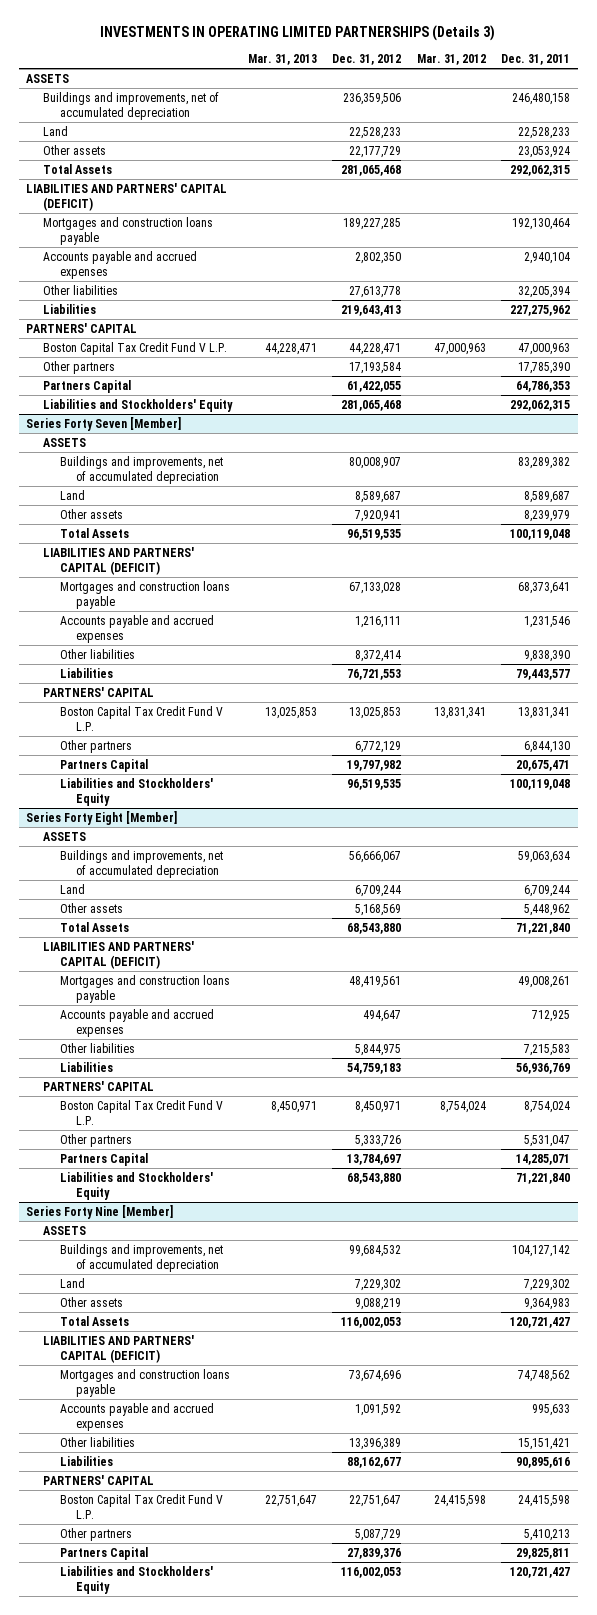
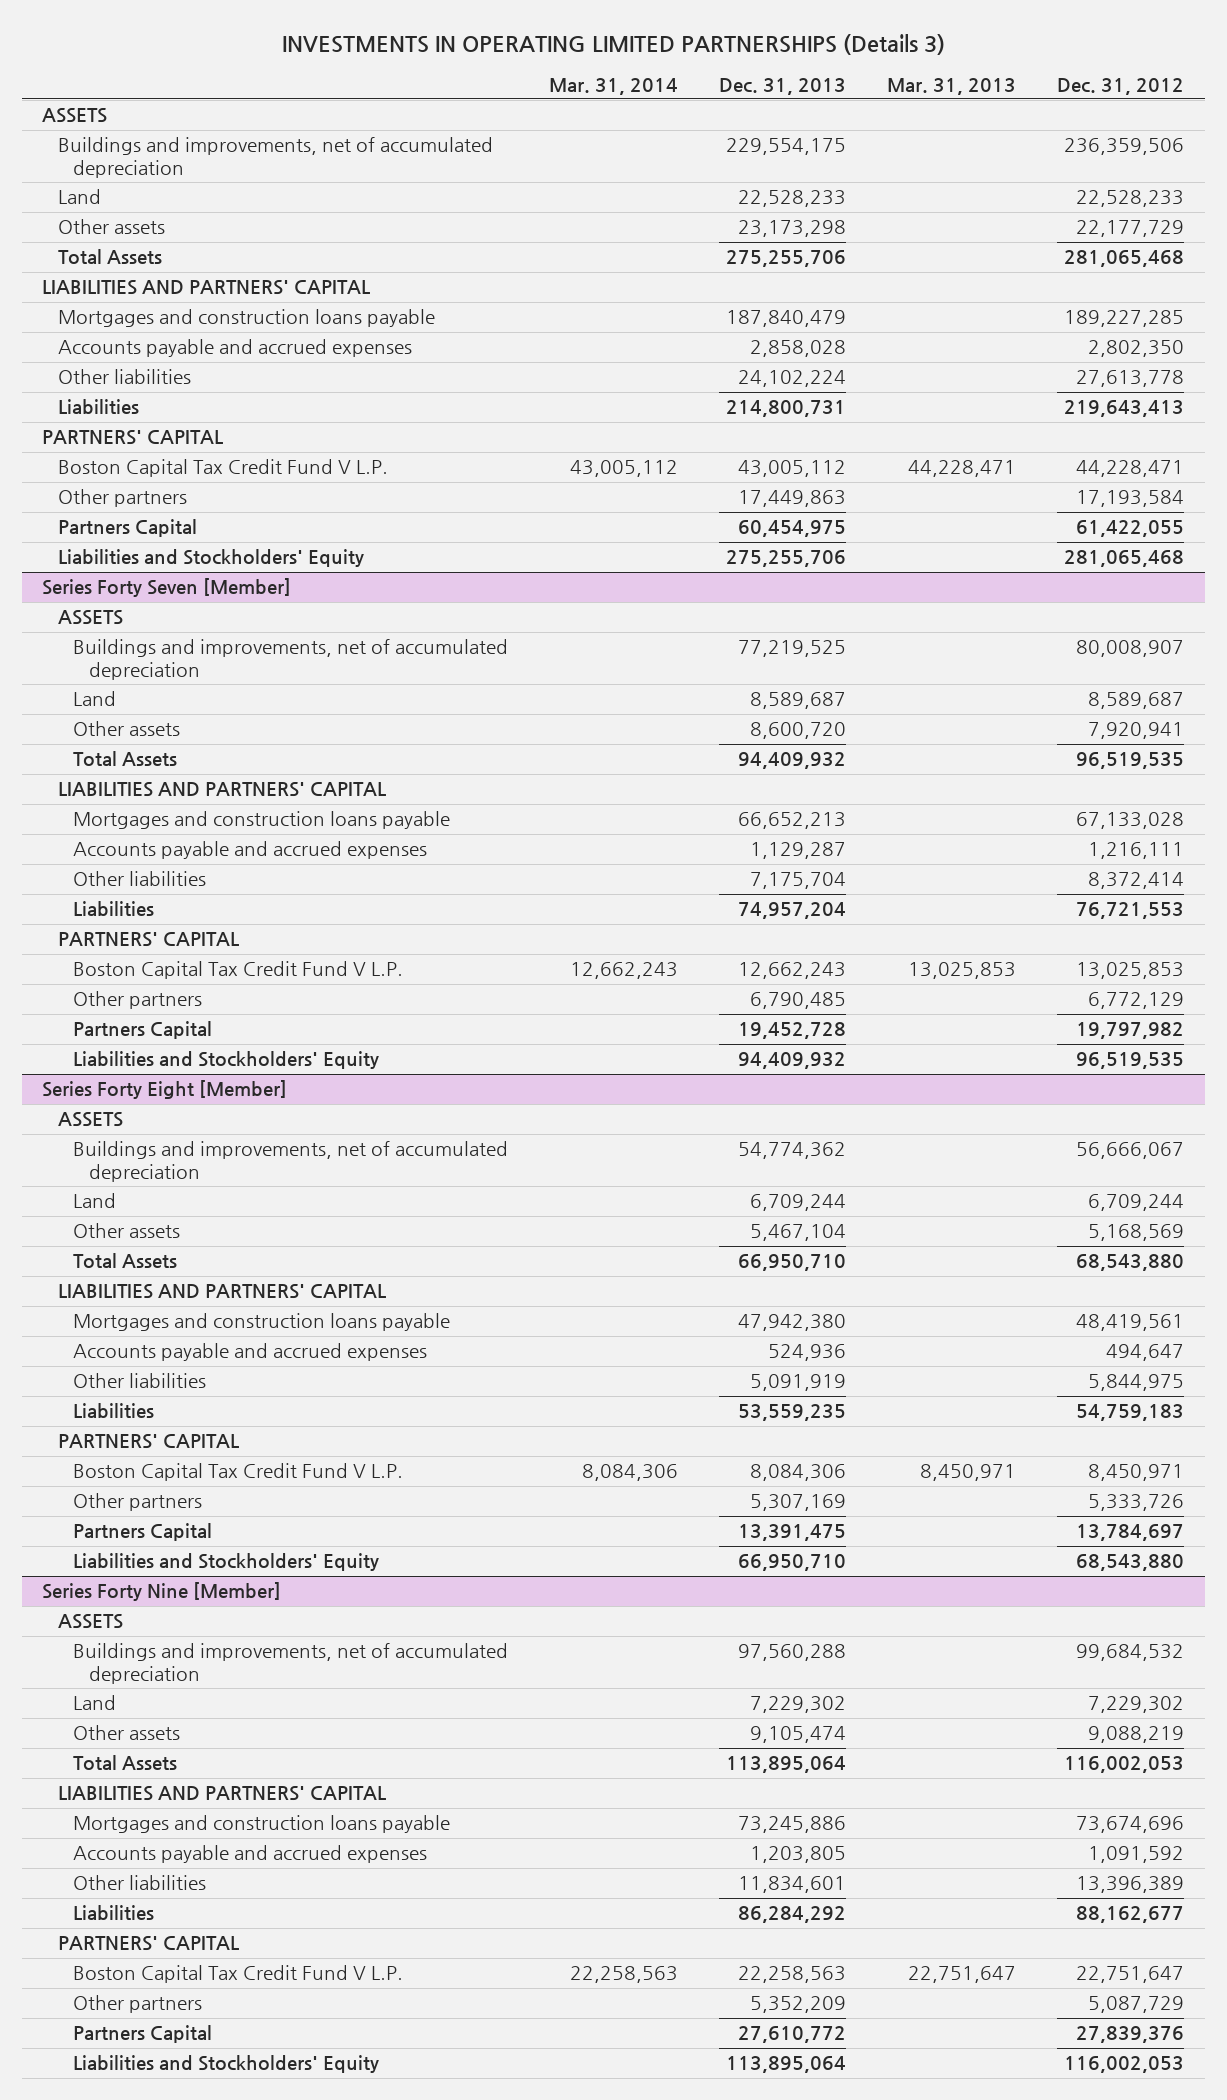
[416,54,486,66] Mar. 31, 2012 -> none
[501,54,571,66] Dec. 31, 2011 -> none
none -> [549,77,679,95] Mar. 31, 2014
none -> [719,77,847,95] Dec. 31, 2013
[26,182,228,211] LIABILITIES AND PARTNERS' CAPITAL (DEFICIT) -> [42,280,371,296] LIABILITIES AND PARTNERS' CAPITAL
[43,546,195,575] LIABILITIES AND PARTNERS' CAPITAL (DEFICIT) -> [57,782,386,798] LIABILITIES AND PARTNERS' CAPITAL
[43,940,195,969] LIABILITIES AND PARTNERS' CAPITAL (DEFICIT) -> [57,1284,386,1300] LIABILITIES AND PARTNERS' CAPITAL
[43,1334,195,1363] LIABILITIES AND PARTNERS' CAPITAL (DEFICIT) -> [57,1786,386,1802] LIABILITIES AND PARTNERS' CAPITAL

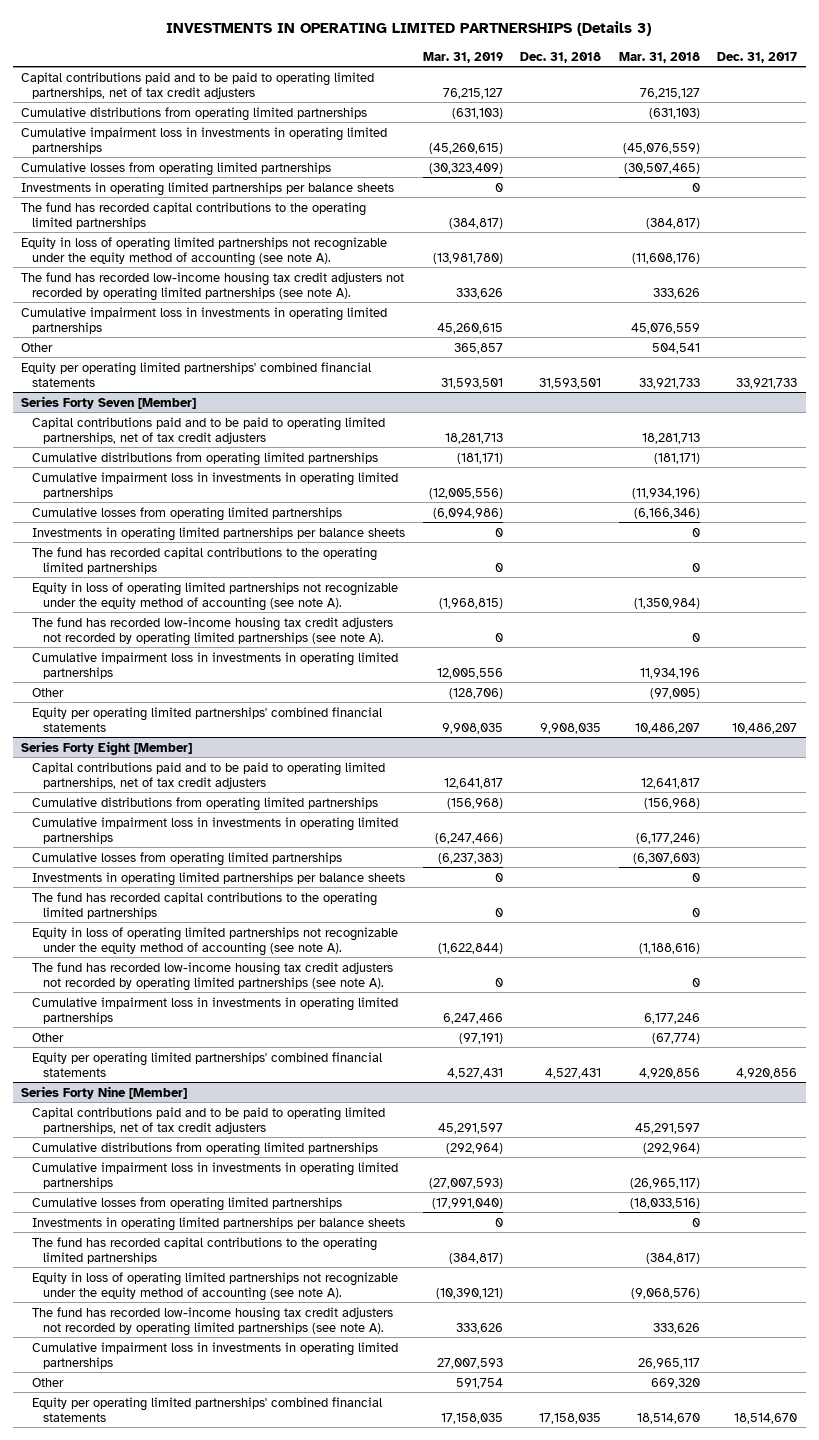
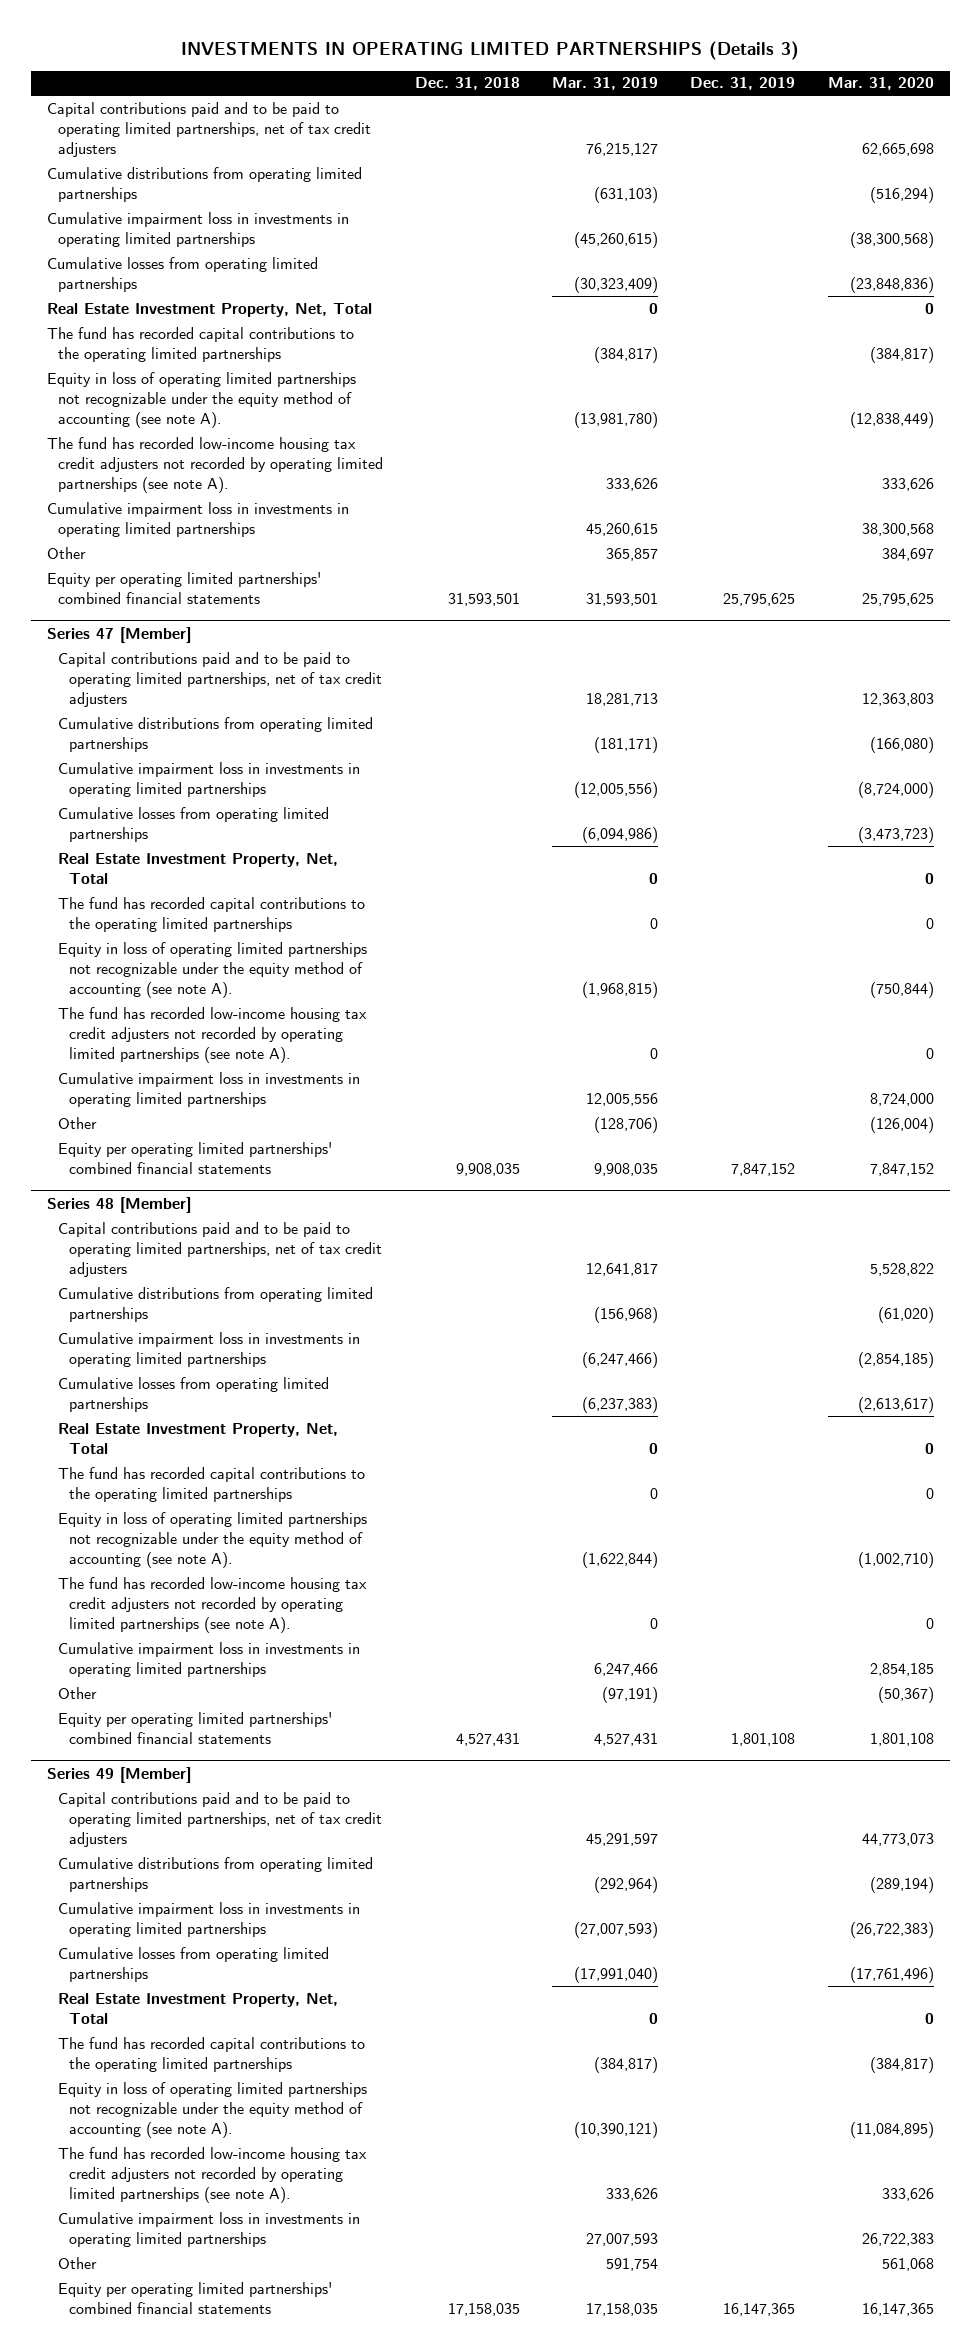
[618,51,700,63] Mar. 31, 2018 -> none
[717,51,798,63] Dec. 31, 2017 -> none
none -> [690,77,796,91] Dec. 31, 2019
none -> [827,77,934,91] Mar. 31, 2020
[21,181,395,196] Investments in operating limited partnerships per balance sheets -> [46,302,372,317] Real Estate Investment Property, Net, Total
[21,395,197,409] Series Forty Seven [Member] -> none
none -> [46,626,191,643] Series 47 [Member]
[32,526,406,541] Investments in operating limited partnerships per balance sheets -> [58,852,339,884] Real Estate Investment Property, Net, Total
[21,740,193,755] Series Forty Eight [Member] -> none
none -> [46,1196,191,1213] Series 48 [Member]
[32,871,406,886] Investments in operating limited partnerships per balance sheets -> [58,1422,339,1454] Real Estate Investment Property, Net, Total
[21,1085,188,1099] Series Forty Nine [Member] -> none
none -> [46,1766,191,1783] Series 49 [Member]
[32,1216,406,1231] Investments in operating limited partnerships per balance sheets -> [58,1992,339,2024] Real Estate Investment Property, Net, Total

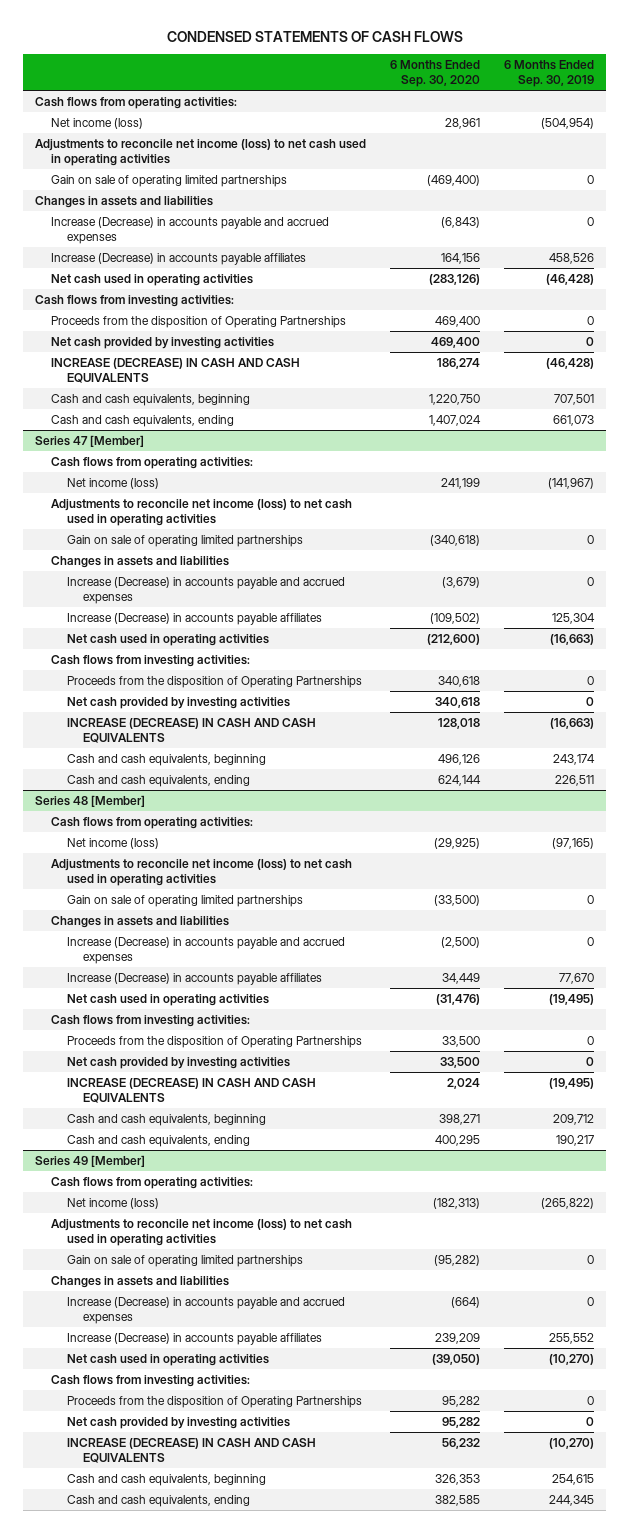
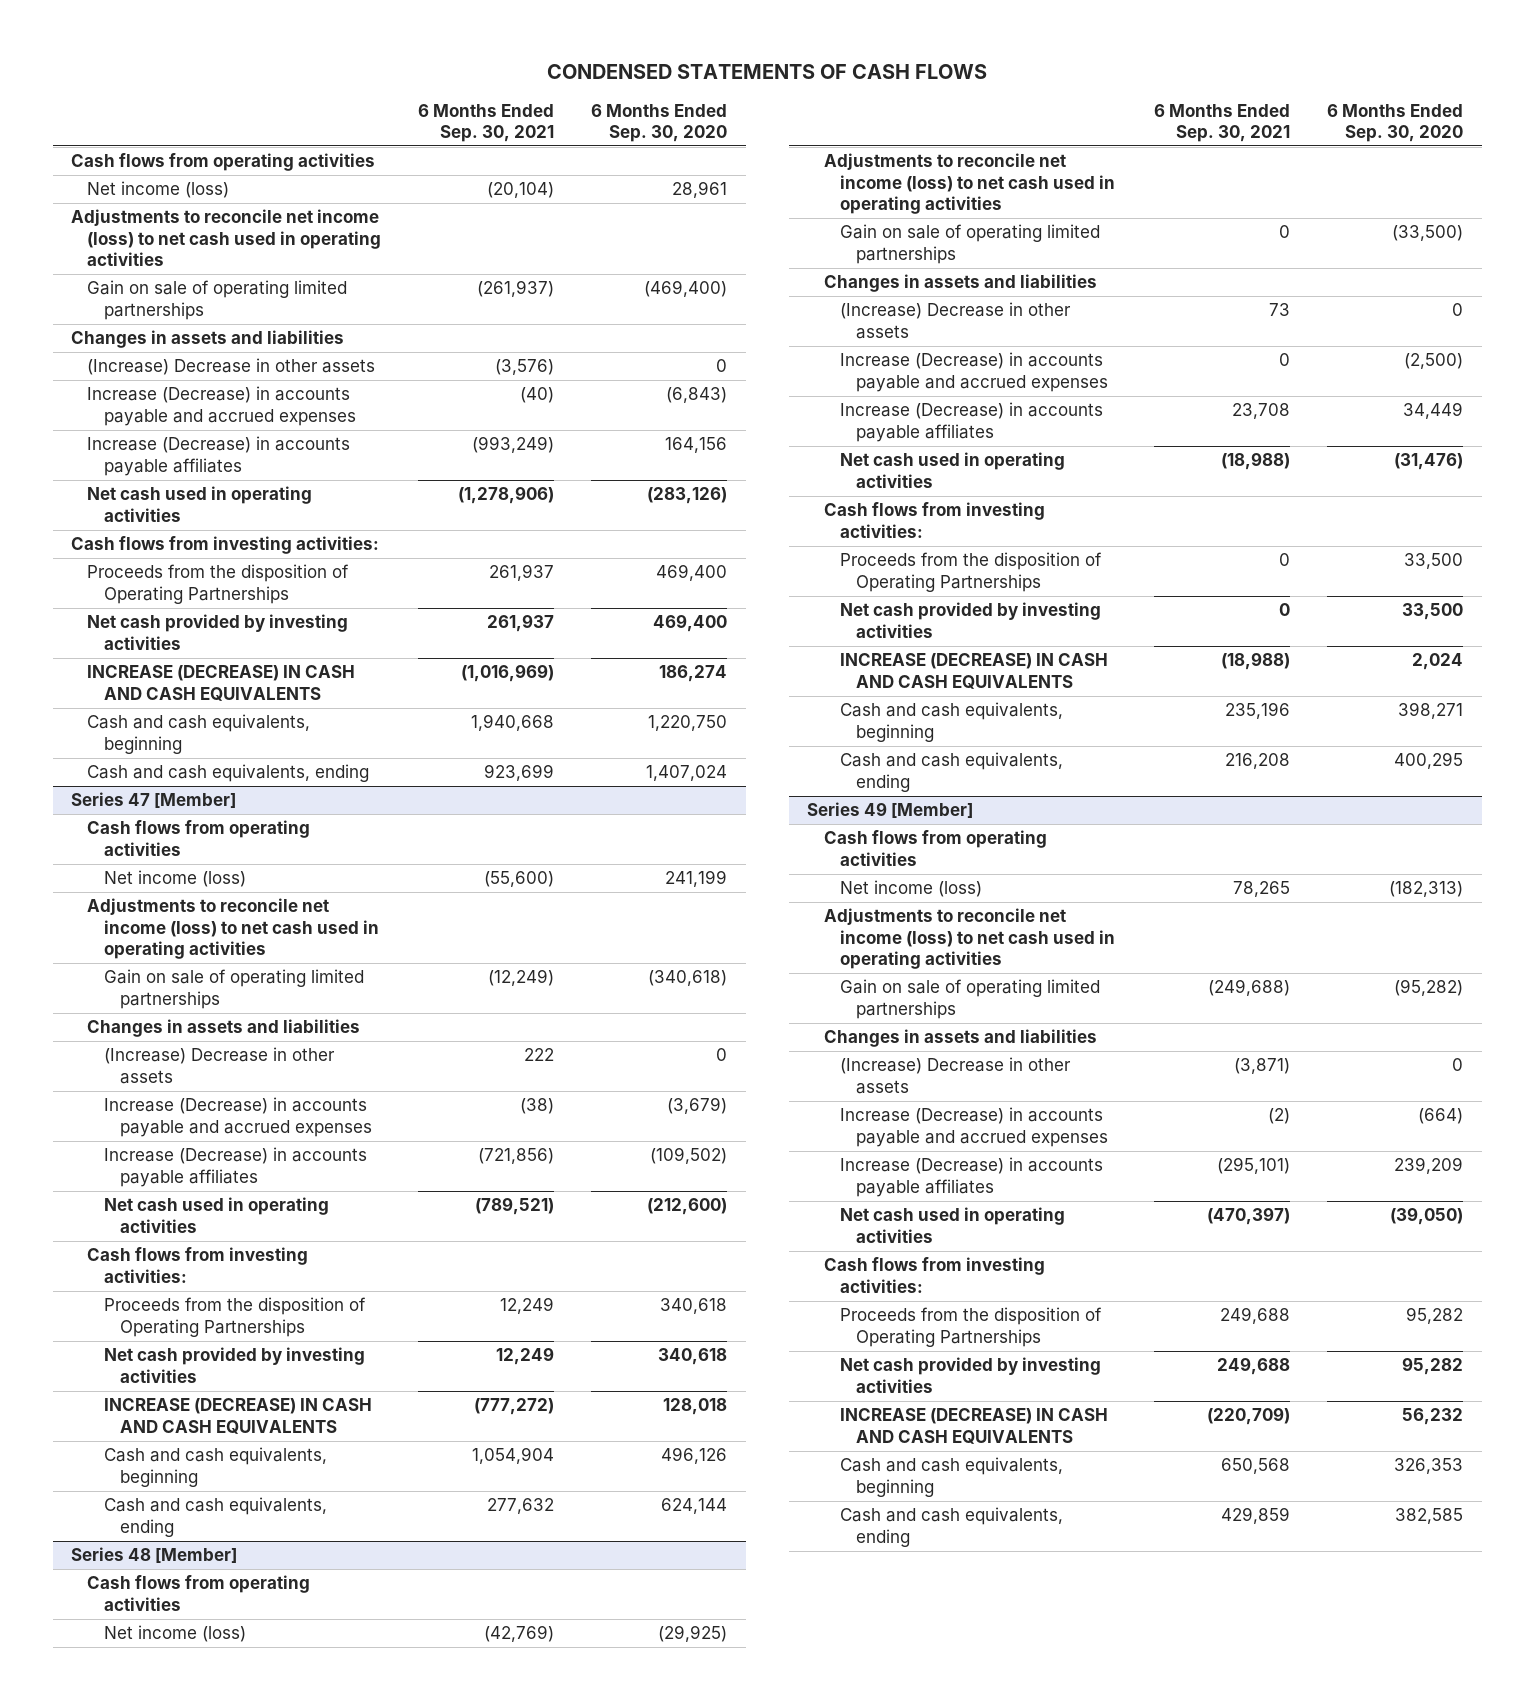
[503,60,594,88] 6 Months Ended Sep. 30, 2019 -> none
none -> [418,103,555,143] 6 Months Ended Sep. 30, 2021
[35,97,238,110] Cash flows from operating activities: -> [71,153,376,172] Cash flows from operating activities
none -> [87,358,376,376] (Increase) Decrease in other assets
[51,457,254,470] Cash flows from operating activities: -> [87,820,311,856] Cash flows from operating activities
none -> [103,1047,335,1084] (Increase) Decrease in other assets
[51,817,254,830] Cash flows from operating activities: -> [87,1575,311,1611] Cash flows from operating activities
none -> [839,302,1071,339] (Increase) Decrease in other assets
[51,1177,254,1190] Cash flows from operating activities: -> [823,830,1047,866] Cash flows from operating activities
none -> [839,1057,1071,1094] (Increase) Decrease in other assets

